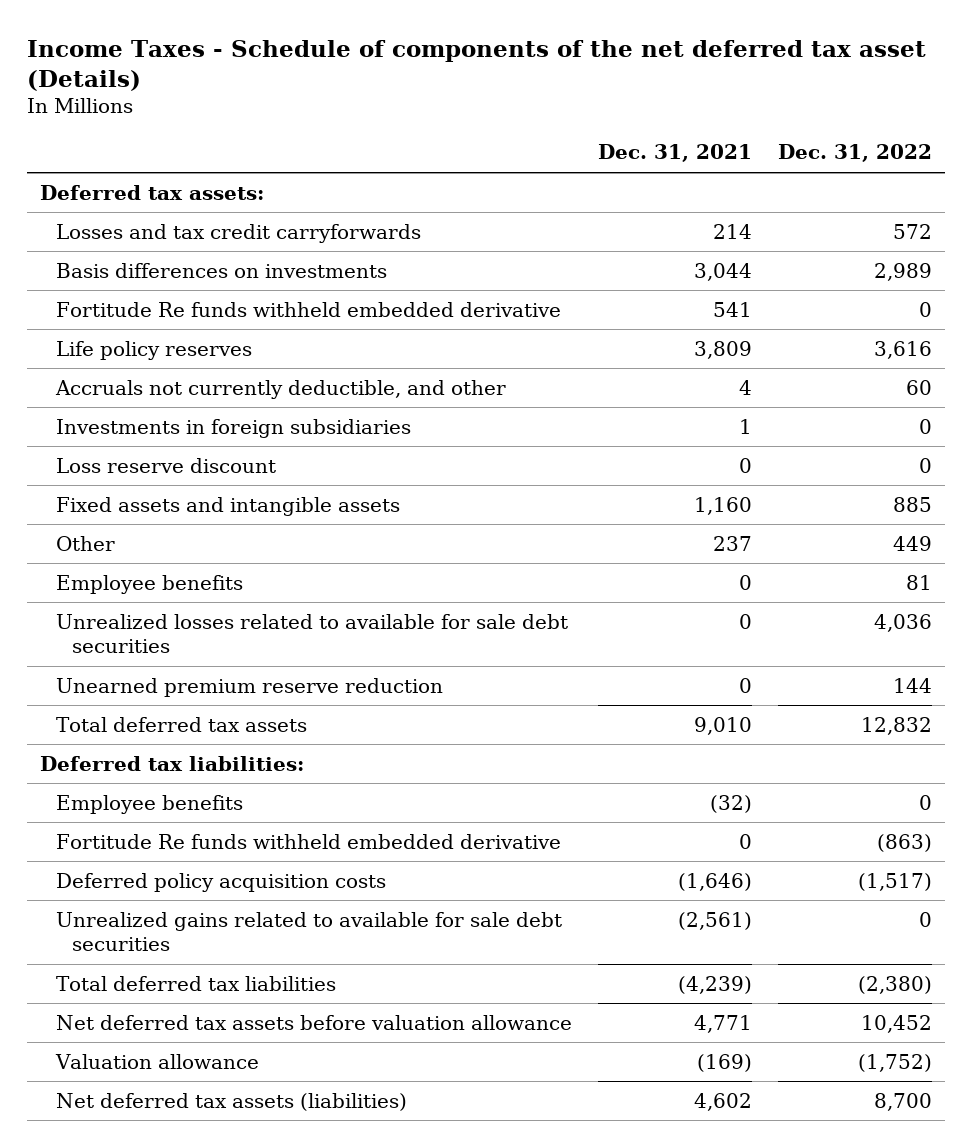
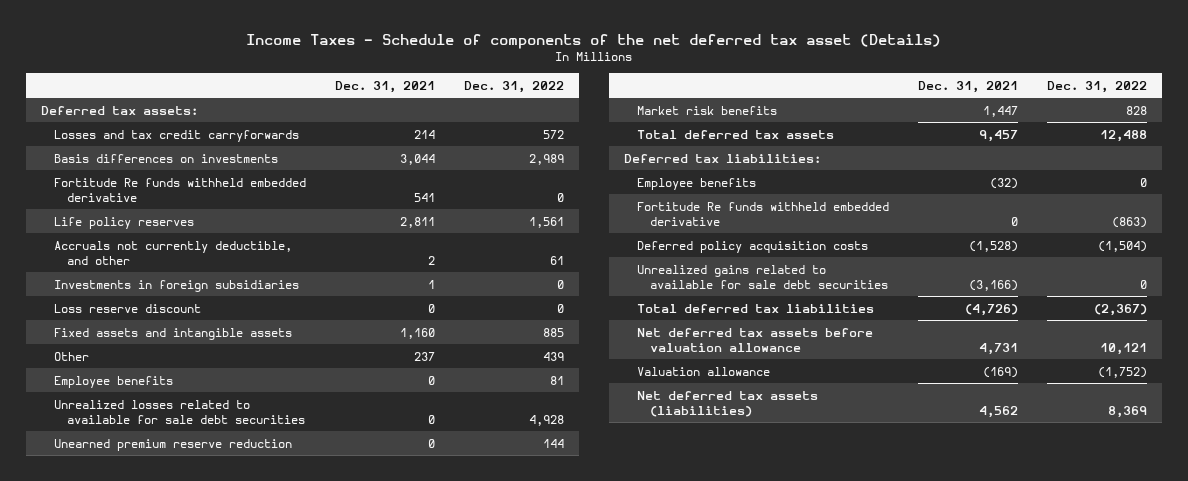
[694,340,753,359] 3,809 -> [400,216,436,228] 2,811
[874,340,933,359] 3,616 -> [529,216,565,228] 1,561
[739,379,753,395] 4 -> [428,256,436,266] 2
[906,379,933,395] 60 -> [550,256,565,266] 61
[893,535,933,551] 449 -> [543,351,565,361] 439
[874,613,933,632] 4,036 -> [529,415,565,427] 4,928
none -> [636,105,777,115] Market risk benefits
[694,716,753,735] 9,010 -> [978,129,1018,142] 9,457
[861,716,933,735] 12,832 -> [1099,129,1147,142] 12,488
[678,872,753,891] (1,646) -> [968,240,1018,252] (1,528)
[858,872,933,891] (1,517) -> [1097,240,1147,252] (1,504)
[678,911,753,930] (2,561) -> [968,280,1018,292] (3,166)
[678,975,753,994] (4,239) -> [964,303,1018,316] (4,726)
[858,975,933,994] (2,380) -> [1093,303,1147,316] (2,367)
[694,1014,753,1033] 4,771 -> [978,343,1018,356] 4,731
[861,1014,933,1033] 10,452 -> [1099,343,1147,356] 10,121
[694,1092,753,1111] 4,602 -> [978,406,1018,419] 4,562
[874,1092,933,1111] 8,700 -> [1107,406,1147,419] 8,369

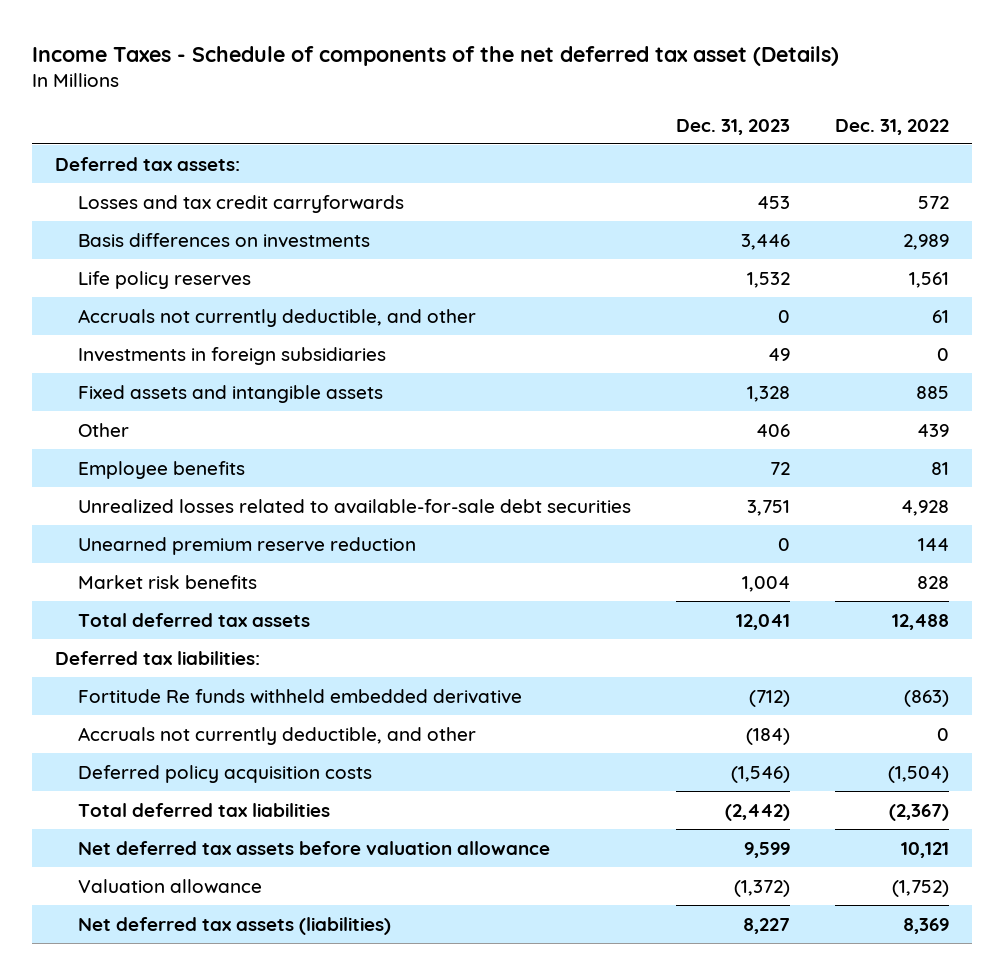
[335,80,436,93] Dec. 31, 2021 -> none
none -> [676,118,791,135] Dec. 31, 2023
[54,177,307,203] Fortitude Re funds withheld embedded derivative -> none
[54,303,202,313] Loss reserve discount -> none
[54,399,306,425] Unrealized losses related to available for sale debt securities -> [78,498,632,514] Unrealized losses related to available-for-sale debt securities
[636,177,756,190] Employee benefits -> none
none -> [78,726,477,745] Accruals not currently deductible, and other
[636,264,888,290] Unrealized gains related to available for sale debt securities -> none

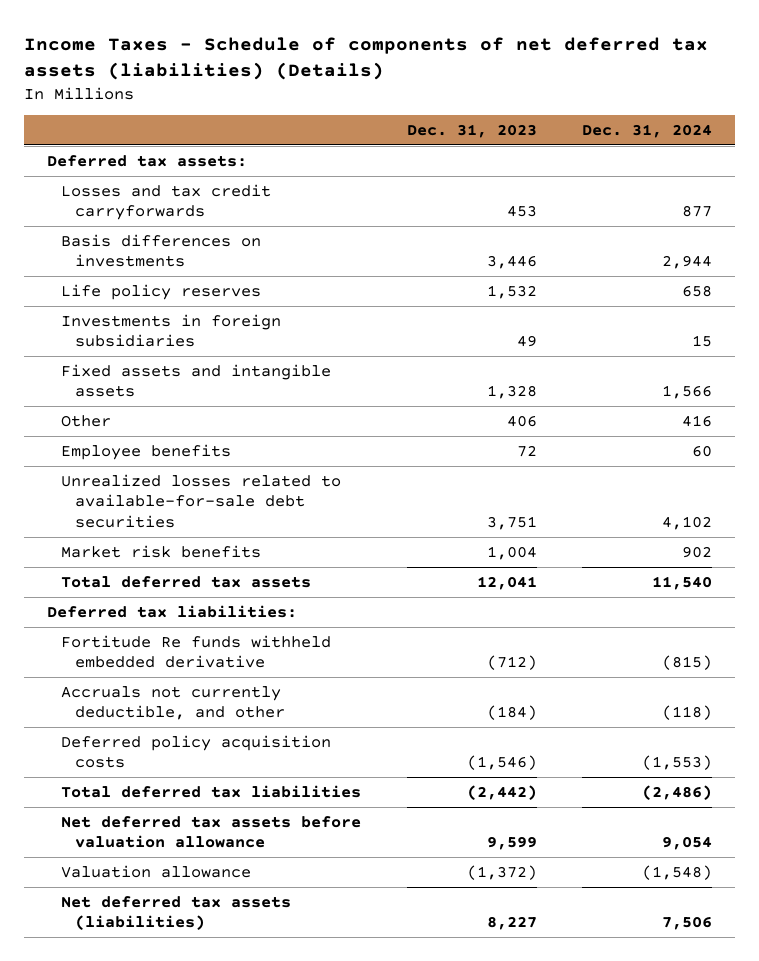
[32,45,840,66] Income Taxes - Schedule of components of the net deferred tax asset (Details) -> [23,36,708,80] Income Taxes - Schedule of components of net deferred tax assets (liabilities) (Details)
[835,118,950,135] Dec. 31, 2022 -> none
none -> [582,124,713,139] Dec. 31, 2024
[78,308,477,327] Accruals not currently deductible, and other -> none
[78,536,417,555] Unearned premium reserve reduction -> none

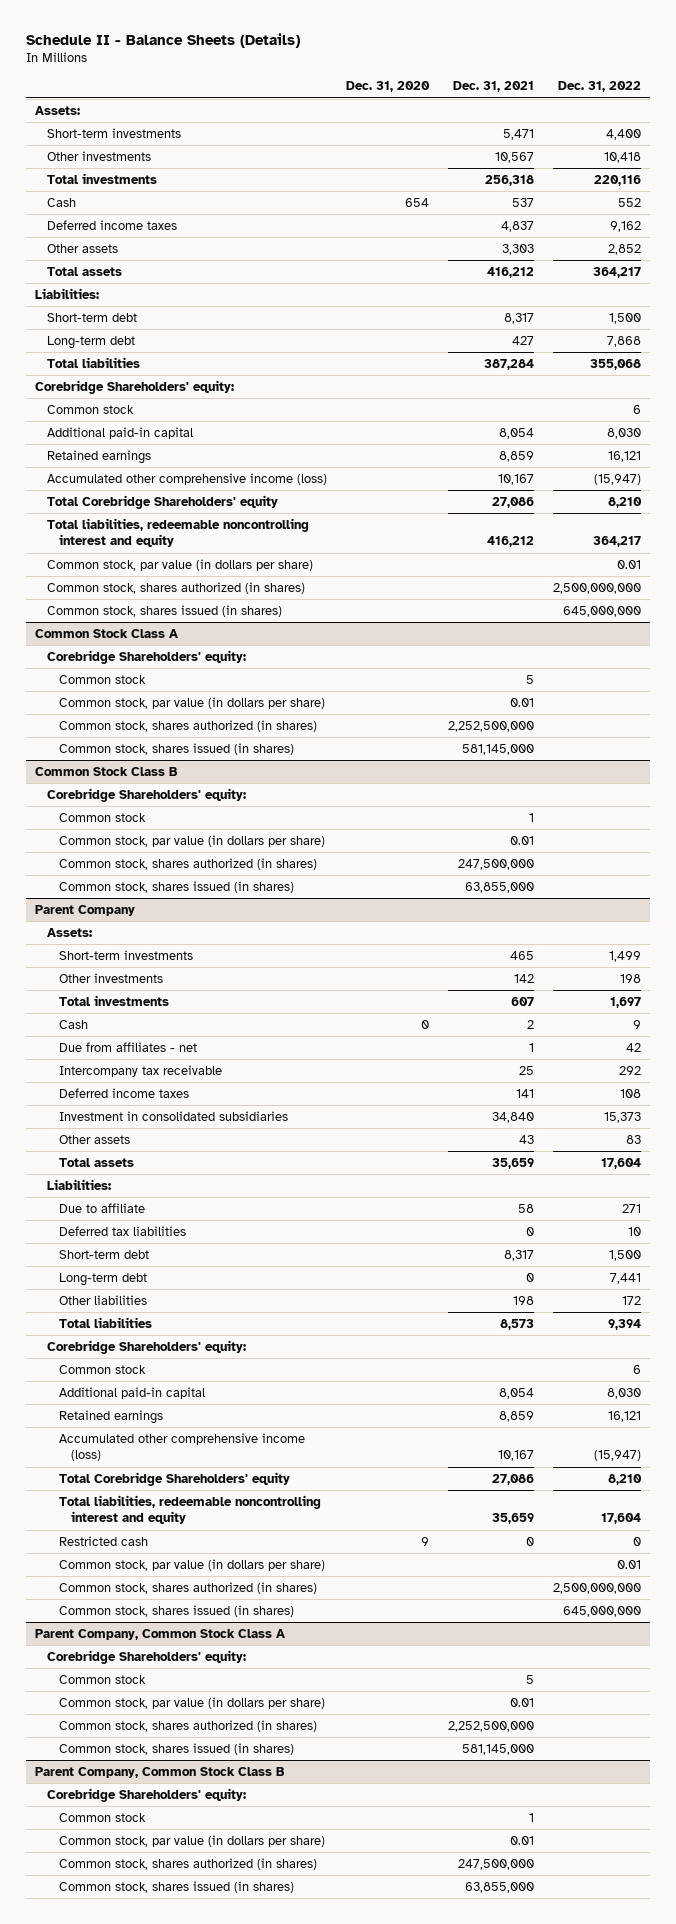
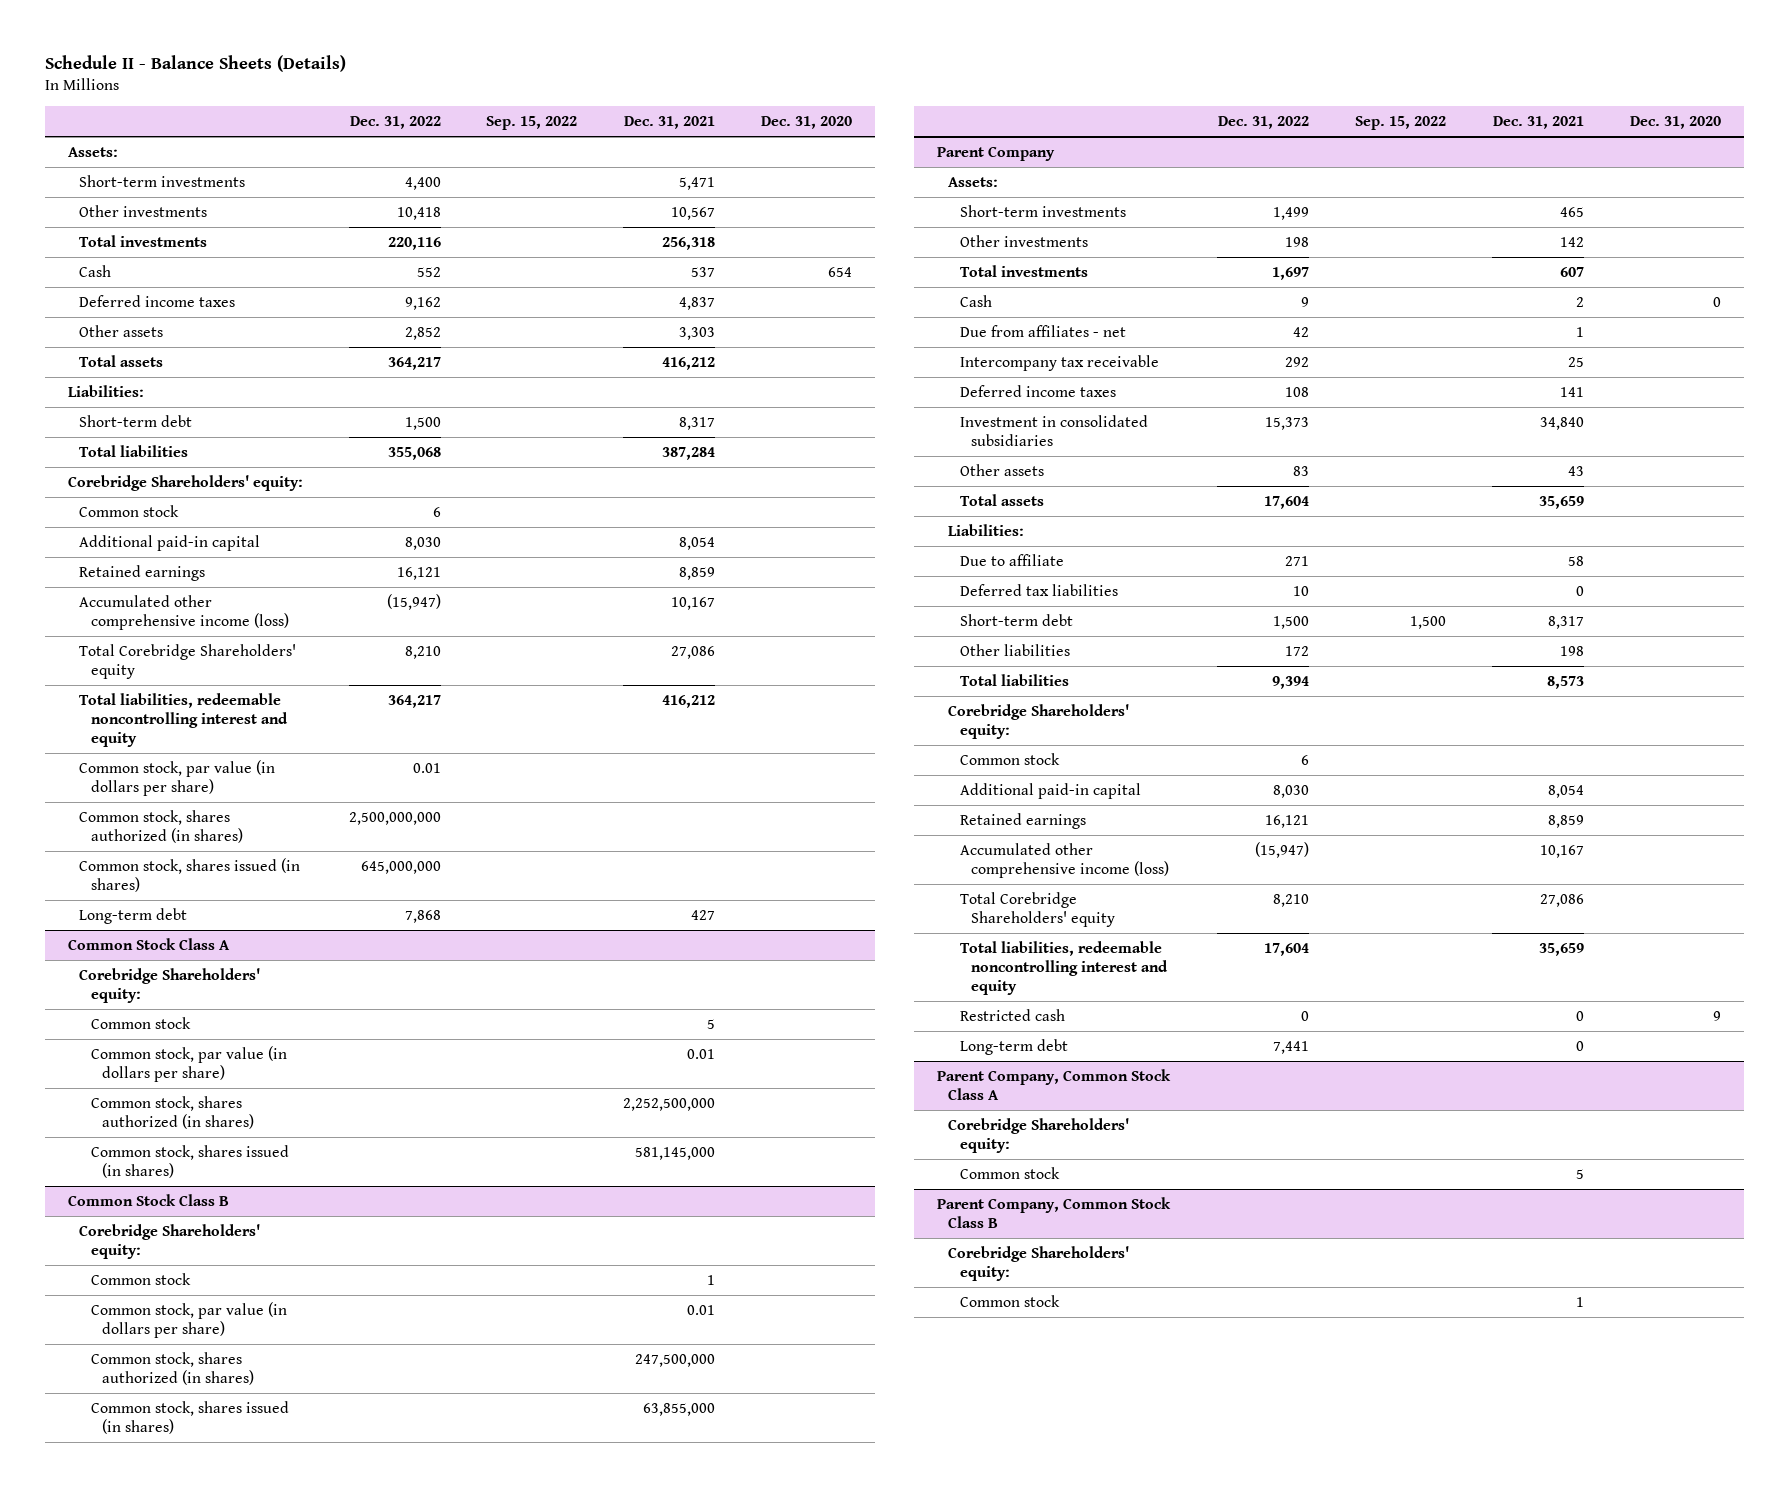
none -> [486,115,578,130] Sep. 15, 2022
[46,335,135,349] Long-term debt -> [79,907,188,924] Long-term debt
[58,1558,325,1571] Common stock, par value (in dollars per share) -> none
[58,1581,317,1594] Common stock, shares authorized (in shares) -> none
[58,1604,294,1617] Common stock, shares issued (in shares) -> none
[58,1272,147,1286] Long-term debt -> [959,1038,1068,1055] Long-term debt
[58,1696,325,1709] Common stock, par value (in dollars per share) -> none
[58,1719,317,1732] Common stock, shares authorized (in shares) -> none
[58,1742,294,1755] Common stock, shares issued (in shares) -> none
[58,1834,325,1847] Common stock, par value (in dollars per share) -> none
[58,1857,317,1870] Common stock, shares authorized (in shares) -> none
[58,1880,294,1893] Common stock, shares issued (in shares) -> none

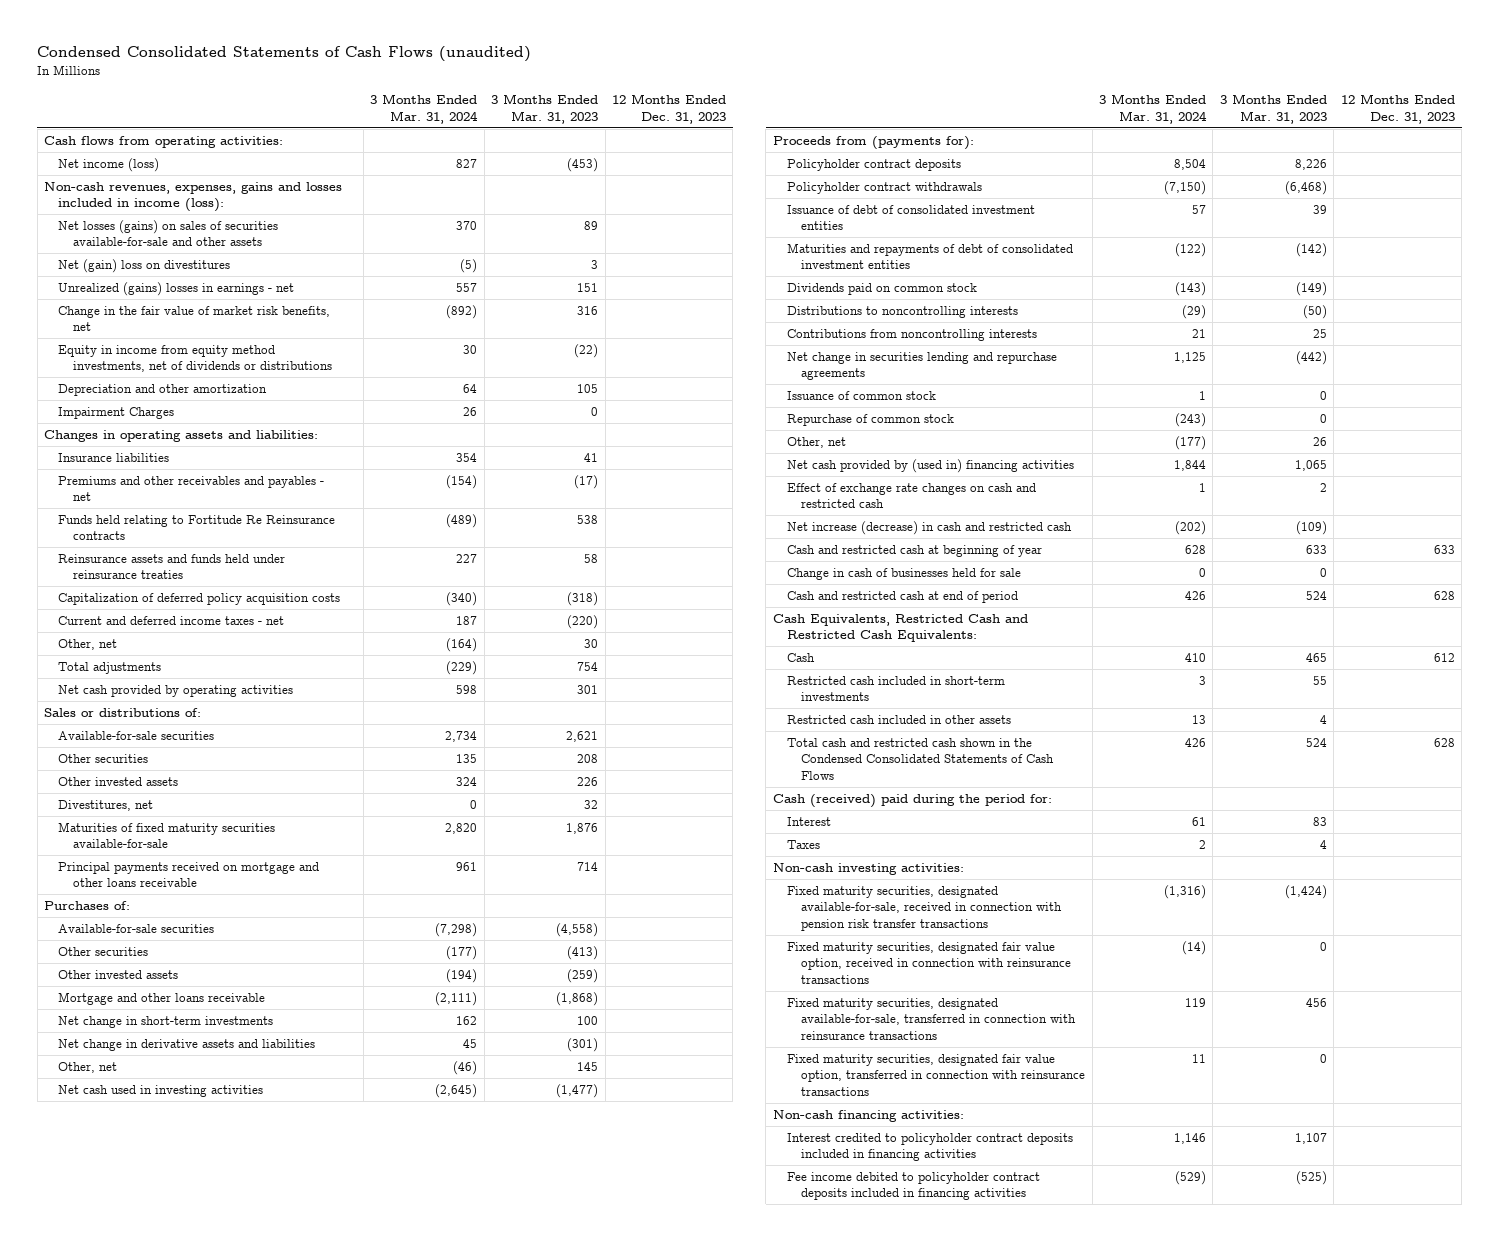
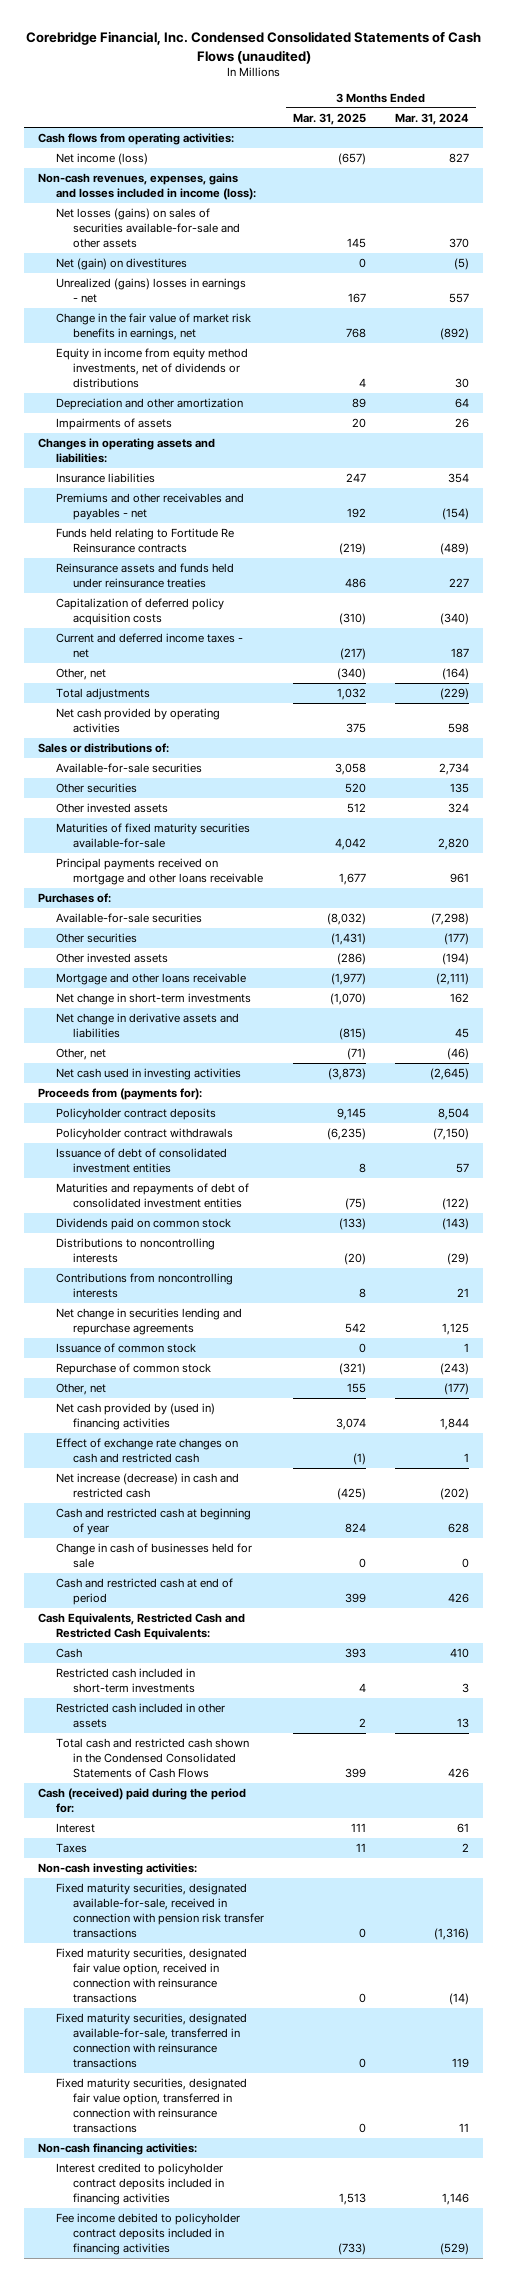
[37,46,532,63] Condensed Consolidated Statements of Cash Flows (unaudited) -> [25,31,481,64] Corebridge Financial, Inc. Condensed Consolidated Statements of Cash Flows (unaudited)
[491,94,599,124] 3 Months Ended Mar. 31, 2023 -> none
[611,94,726,124] 12 Months Ended Dec. 31, 2023 -> none
none -> [293,112,367,125] Mar. 31, 2025
[58,258,231,273] Net (gain) loss on divestitures -> [55,257,187,270] Net (gain) on divestitures
[58,305,331,332] Change in the fair value of market risk benefits, net -> [55,312,251,341] Change in the fair value of market risk benefits in earnings, net
[58,406,175,419] Impairment Charges -> [55,417,172,430] Impairments of assets
[58,799,154,811] Divestitures, net -> none

